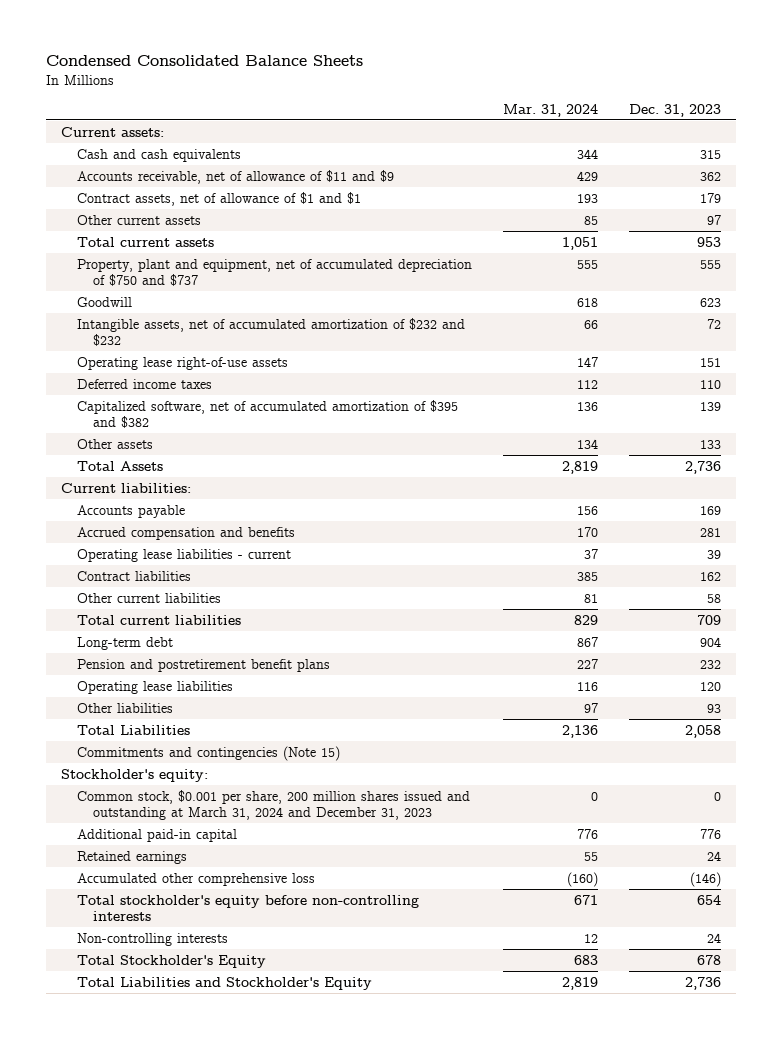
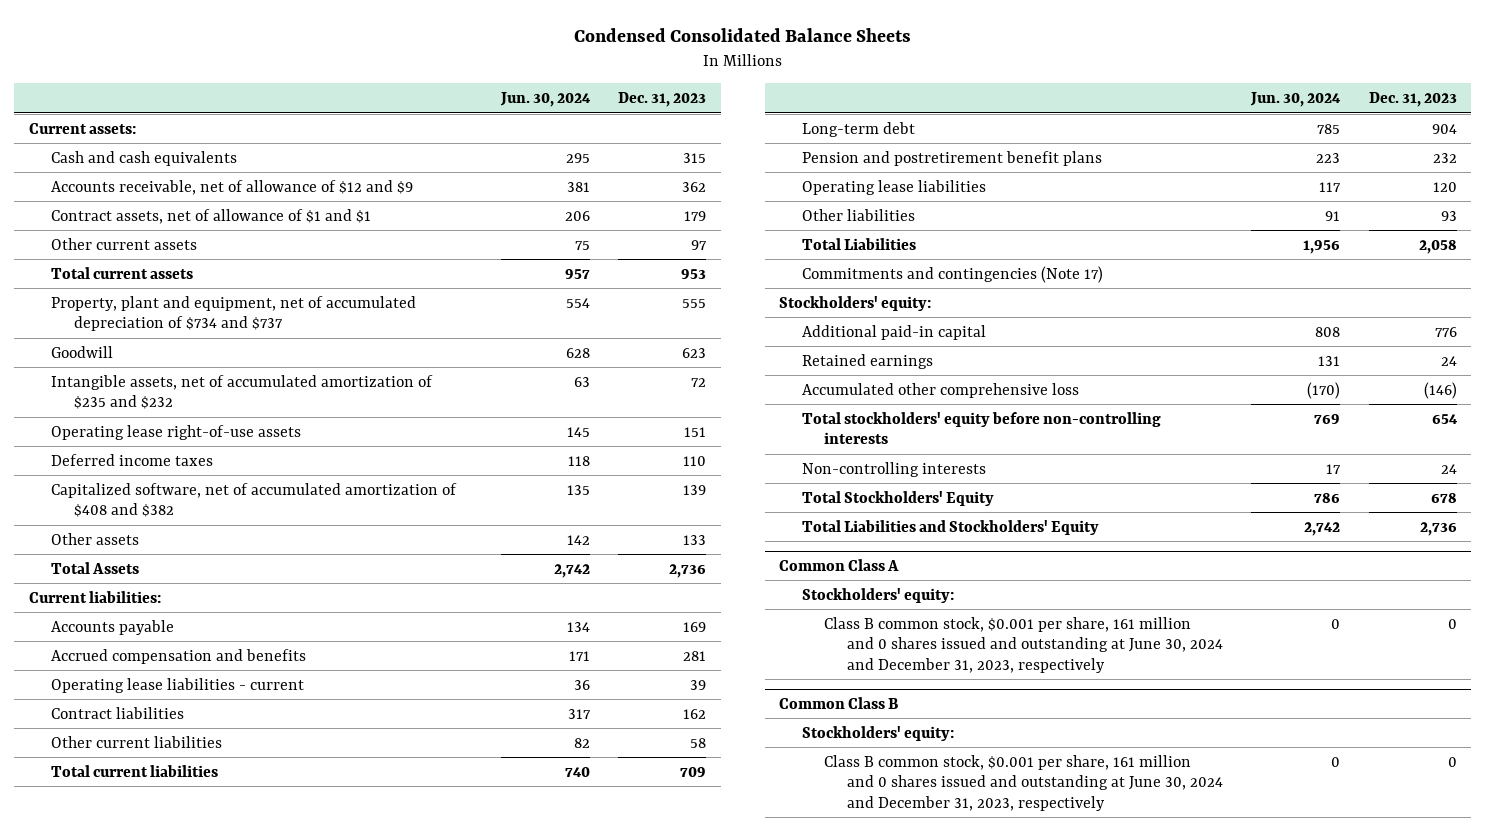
[503,103,599,117] Mar. 31, 2024 -> none
none -> [499,92,591,108] Jun. 30, 2024
[77,169,395,184] Accounts receivable, net of allowance of $11 and $9 -> [51,179,414,195] Accounts receivable, net of allowance of $12 and $9
[77,258,473,287] Property, plant and equipment, net of accumulated depreciation of $750 and $737 -> [51,295,417,332] Property, plant and equipment, net of accumulated depreciation of $734 and $737
[77,317,466,347] Intangible assets, net of accumulated amortization of $232 and $232 -> [51,374,434,410] Intangible assets, net of accumulated amortization of $235 and $232
[77,399,459,429] Capitalized software, net of accumulated amortization of $395 and $382 -> [51,482,458,518] Capitalized software, net of accumulated amortization of $408 and $382
[77,789,471,821] Common stock, $0.001 per share, 200 million shares issued and outstanding at March 31, 2024 and December 31, 2023 -> none
[77,745,341,761] Commitments and contingencies (Note 15) -> [801,265,1103,283] Commitments and contingencies (Note 17)
[60,768,208,782] Stockholder's equity: -> [779,295,932,311] Stockholders' equity:
[77,894,420,922] Total stockholder's equity before non-controlling interests -> [801,411,1161,445] Total stockholders' equity before non-controlling interests
[77,954,267,968] Total Stockholder's Equity -> [801,490,994,506] Total Stockholders' Equity
[77,976,373,990] Total Liabilities and Stockholder's Equity -> [801,519,1099,535] Total Liabilities and Stockholders' Equity
none -> [779,558,900,571] Common Class A
none -> [801,587,954,603] Stockholders' equity:
none -> [824,616,1223,673] Class B common stock, $0.001 per share, 161 million and 0 shares issued and outstanding at June 30, 2024 and December 31, 2023, respectively
none -> [779,696,899,709] Common Class B
none -> [801,725,954,741] Stockholders' equity:
none -> [824,754,1223,811] Class B common stock, $0.001 per share, 161 million and 0 shares issued and outstanding at June 30, 2024 and December 31, 2023, respectively

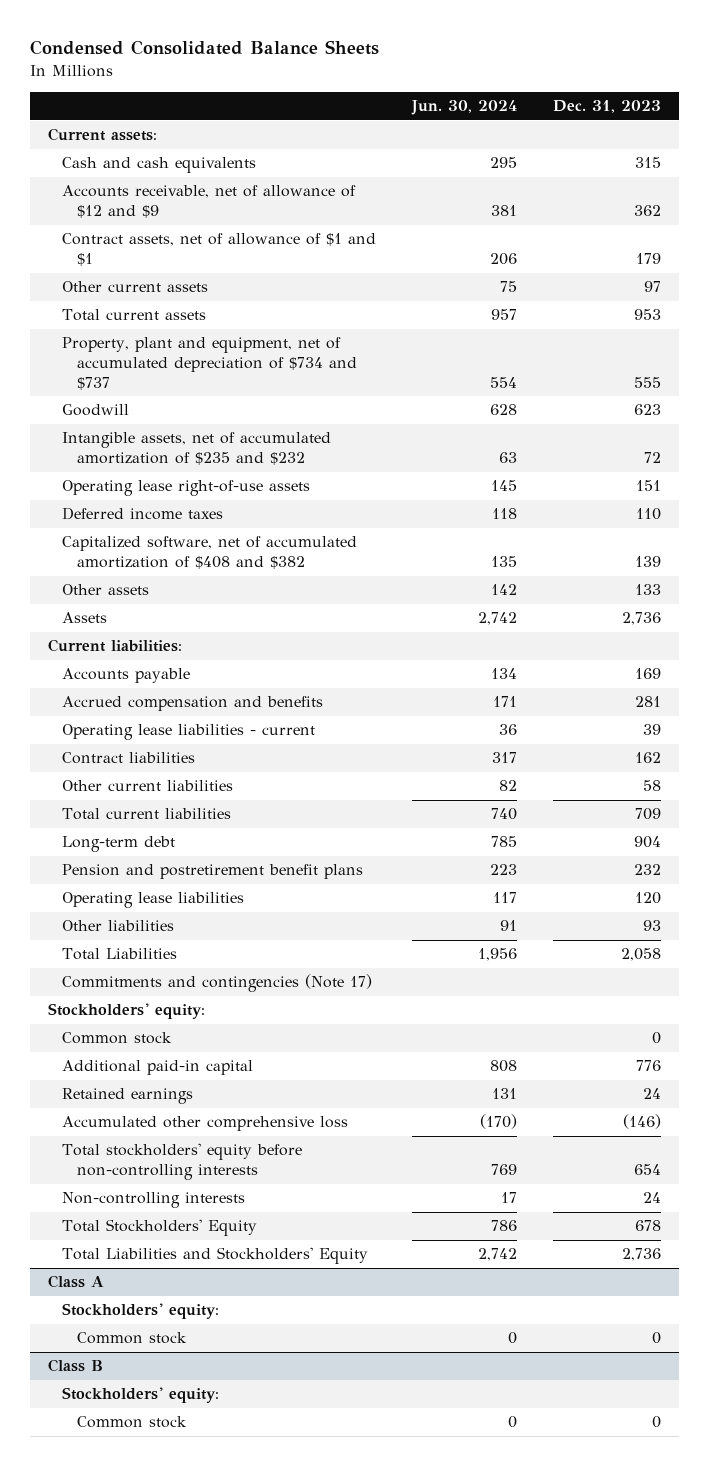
[51,561,140,574] Total Assets -> [62,612,108,624] Assets
none -> [62,1032,173,1045] Common stock
[779,558,900,571] Common Class A -> [47,1275,104,1289] Class A
[824,616,1223,673] Class B common stock, $0.001 per share, 161 million and 0 shares issued and outstanding at June 30, 2024 and December 31, 2023, respectively -> [77,1332,188,1345] Common stock
[779,696,899,709] Common Class B -> [47,1359,103,1373] Class B
[824,754,1223,811] Class B common stock, $0.001 per share, 161 million and 0 shares issued and outstanding at June 30, 2024 and December 31, 2023, respectively -> [77,1416,188,1429] Common stock

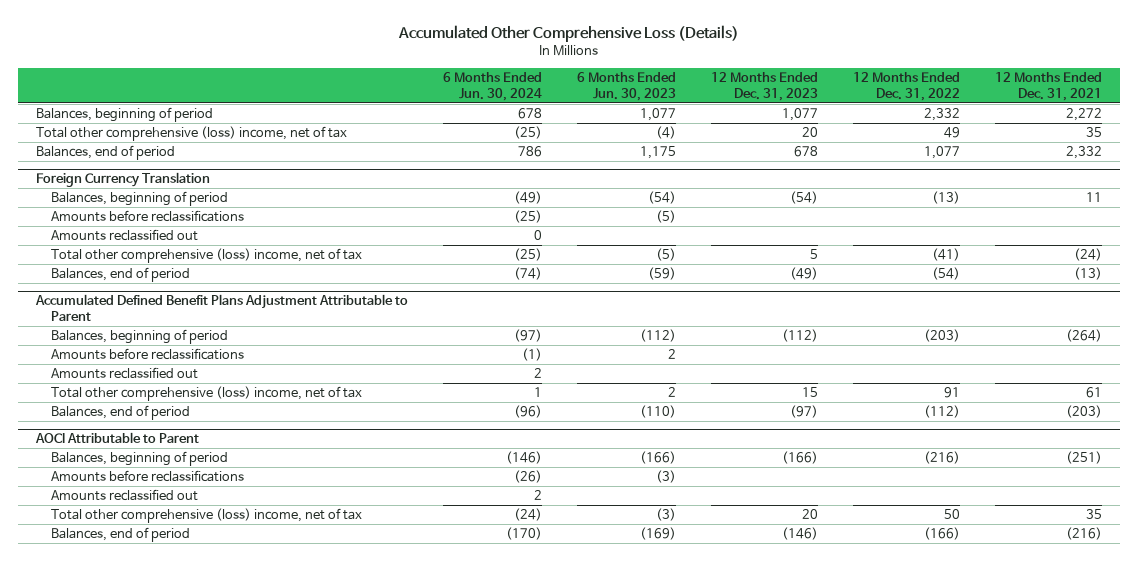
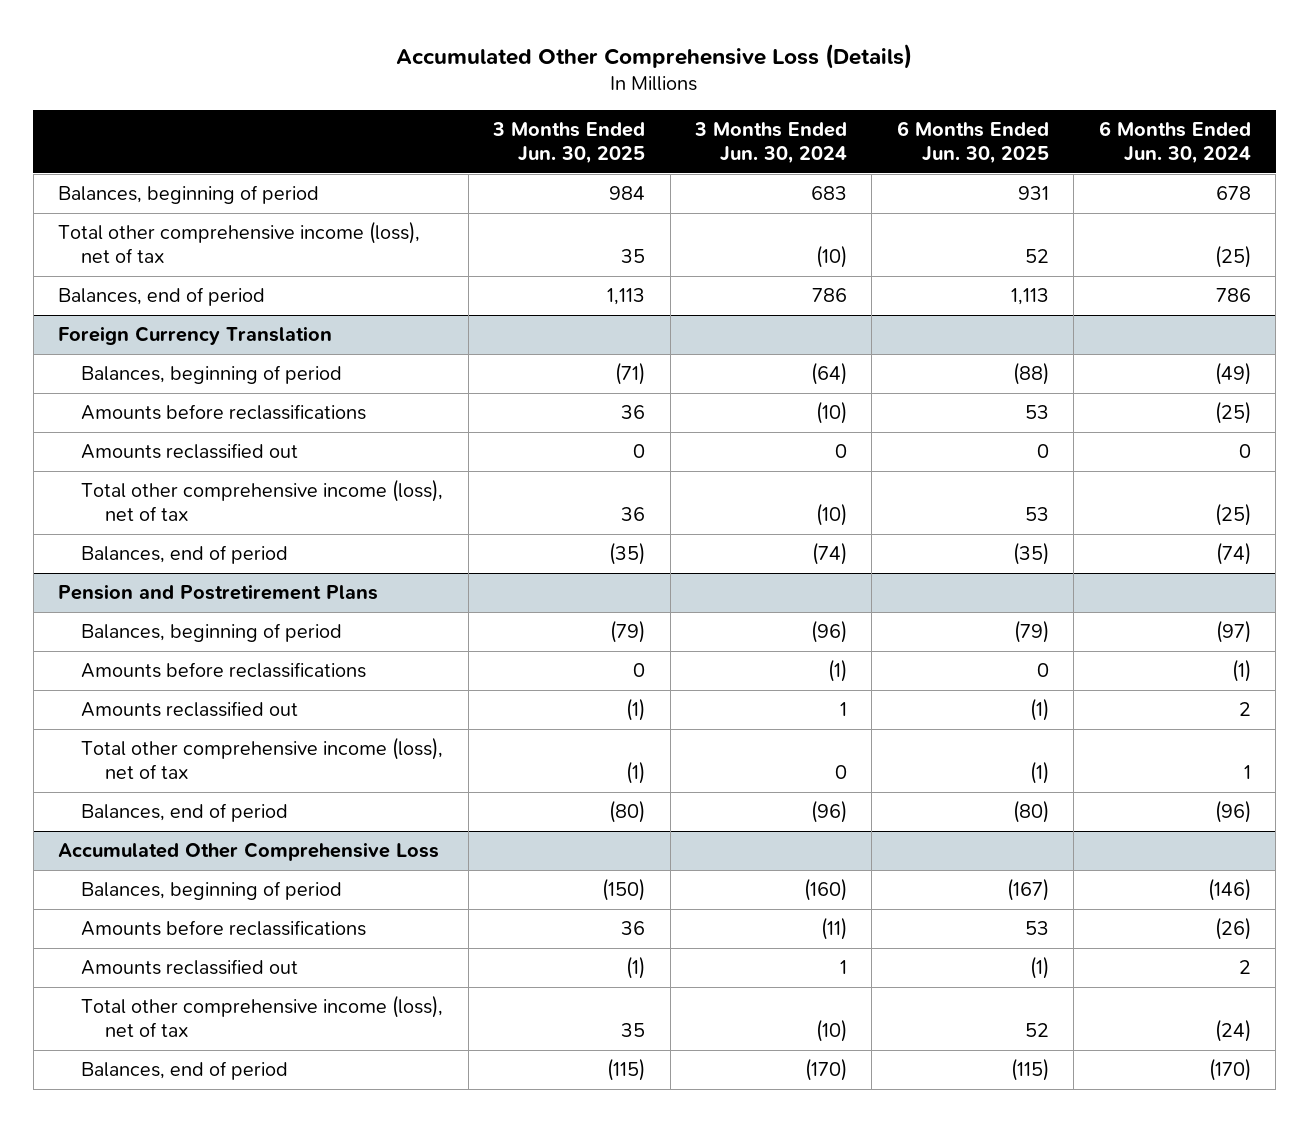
[576,71,676,101] 6 Months Ended Jun. 30, 2023 -> none
[711,71,819,101] 12 Months Ended Dec. 31, 2023 -> none
[853,71,961,101] 12 Months Ended Dec. 31, 2022 -> none
[995,71,1103,101] 12 Months Ended Dec. 31, 2021 -> none
none -> [492,122,646,165] 3 Months Ended Jun. 30, 2025
none -> [694,122,848,165] 3 Months Ended Jun. 30, 2024
none -> [896,121,1049,165] 6 Months Ended Jun. 30, 2025
[35,126,347,142] Total other comprehensive (loss) income, net of tax -> [58,221,421,264] Total other comprehensive income (loss), net of tax
[51,248,363,264] Total other comprehensive (loss) income, net of tax -> [81,479,444,522] Total other comprehensive income (loss), net of tax
[34,294,408,322] Accumulated Defined Benefit Plans Adjustment Attributable to Parent -> [58,584,379,601] Pension and Postretirement Plans
[51,386,363,402] Total other comprehensive (loss) income, net of tax -> [81,737,444,780] Total other comprehensive income (loss), net of tax
[34,432,199,444] AOCI Attributable to Parent -> [58,842,440,862] Accumulated Other Comprehensive Loss
[51,508,363,524] Total other comprehensive (loss) income, net of tax -> [81,995,444,1038] Total other comprehensive income (loss), net of tax

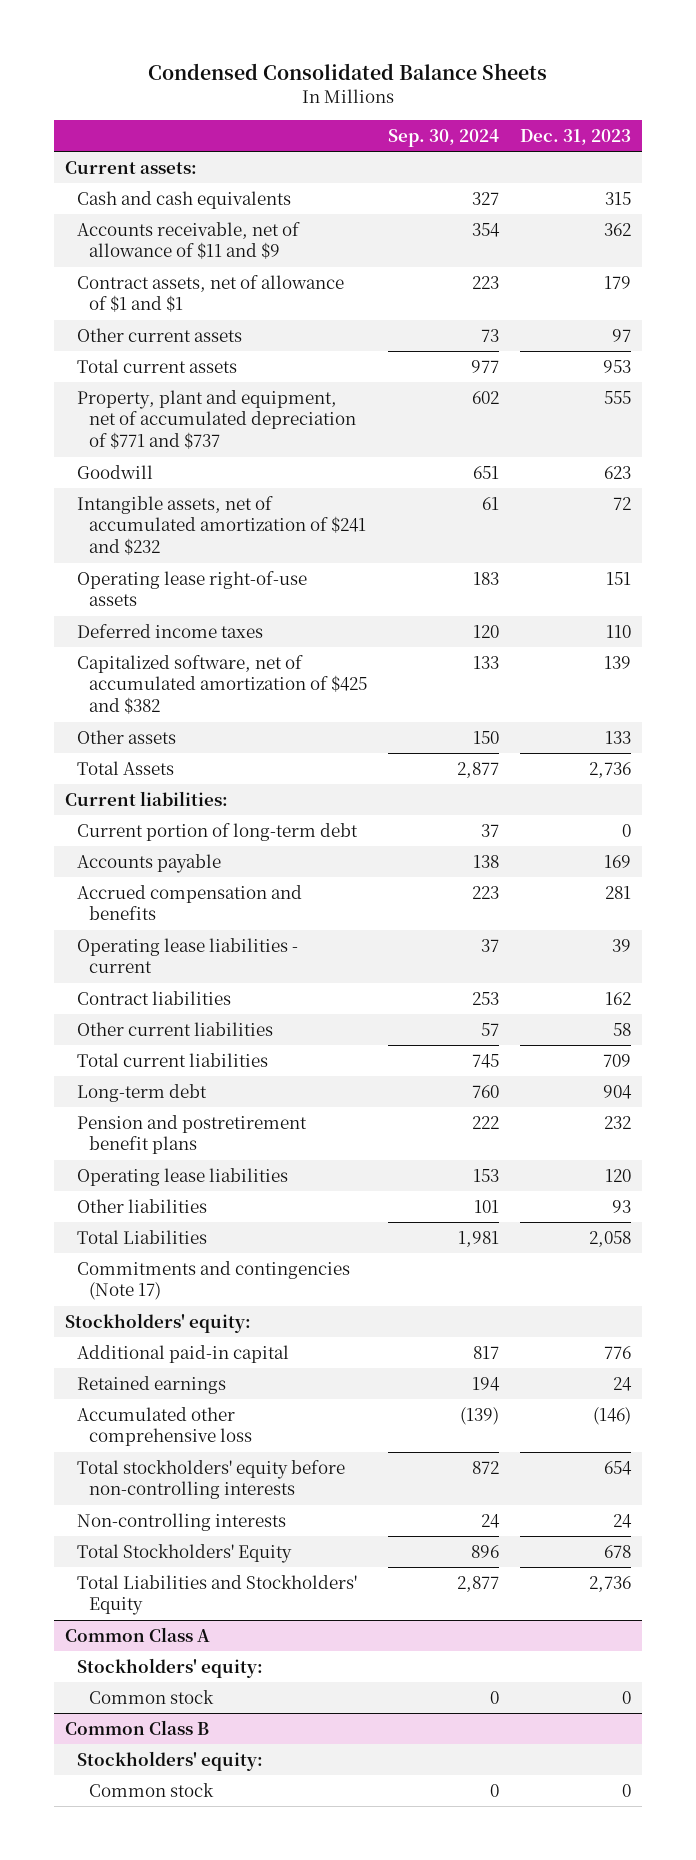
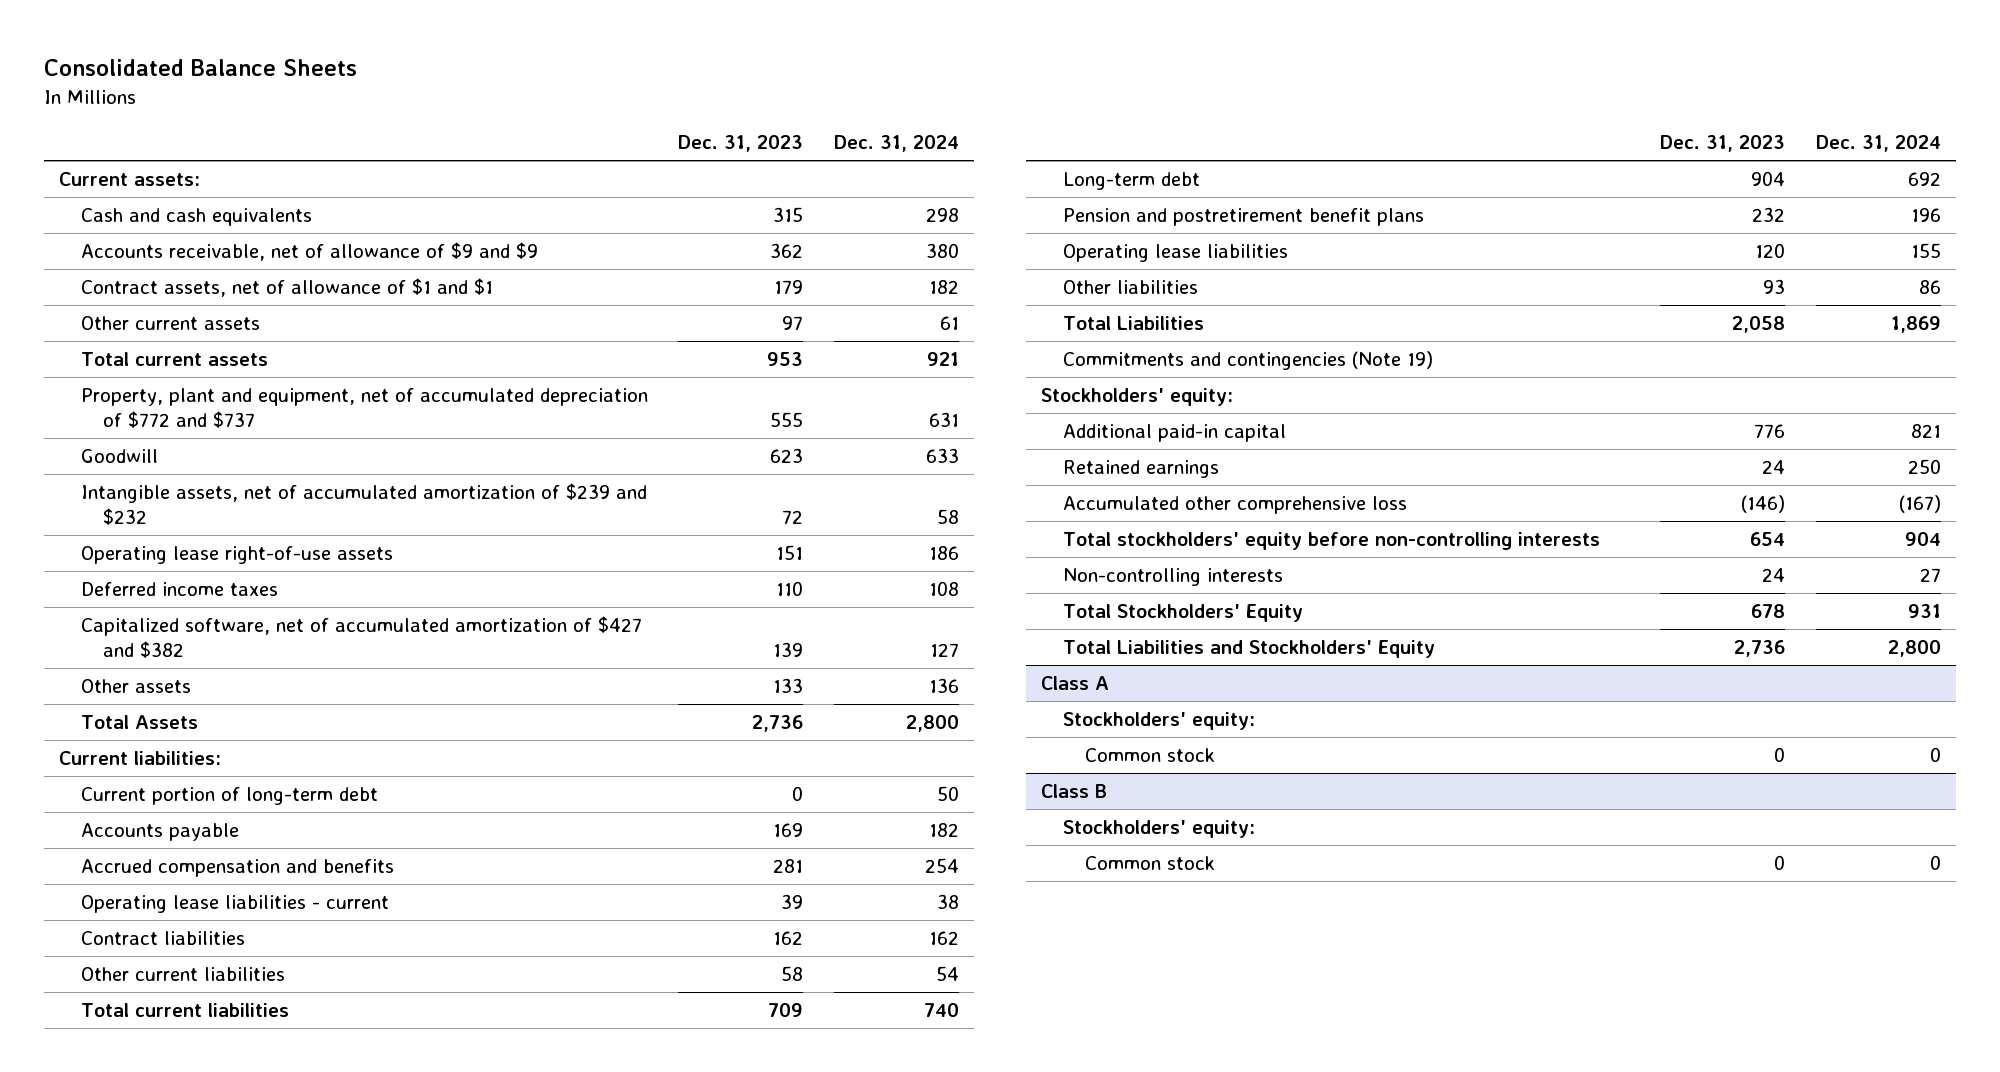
[148,63,548,81] Condensed Consolidated Balance Sheets -> [43,58,357,76] Consolidated Balance Sheets
[388,128,500,147] Sep. 30, 2024 -> none
none -> [833,135,959,153] Dec. 31, 2024
[76,221,300,260] Accounts receivable, net of allowance of $11 and $9 -> [81,242,539,262] Accounts receivable, net of allowance of $9 and $9
[76,389,356,449] Property, plant and equipment, net of accumulated depreciation of $771 and $737 -> [81,388,649,428] Property, plant and equipment, net of accumulated depreciation of $772 and $737
[76,495,366,555] Intangible assets, net of accumulated amortization of $241 and $232 -> [81,483,648,525] Intangible assets, net of accumulated amortization of $239 and $232
[76,654,367,714] Capitalized software, net of accumulated amortization of $425 and $382 -> [81,616,643,658] Capitalized software, net of accumulated amortization of $427 and $382
[76,1260,350,1301] Commitments and contingencies (Note 17) -> [1062,351,1433,371] Commitments and contingencies (Note 19)
[64,1626,210,1642] Common Class A -> [1040,676,1109,691] Class A
[64,1719,209,1735] Common Class B -> [1040,784,1107,799] Class B

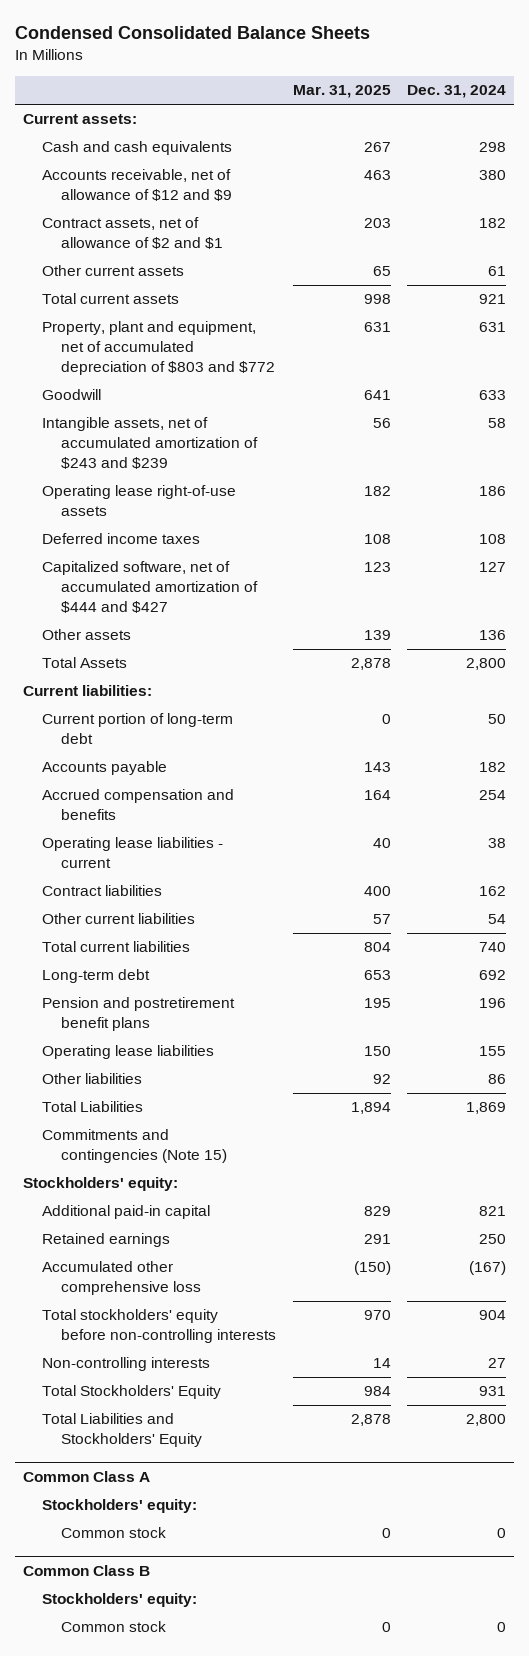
[43,58,357,76] Consolidated Balance Sheets -> [14,26,370,40] Condensed Consolidated Balance Sheets
[678,135,804,153] Dec. 31, 2023 -> none
none -> [292,85,391,99] Mar. 31, 2025
[81,242,539,262] Accounts receivable, net of allowance of $9 and $9 -> [42,169,233,202] Accounts receivable, net of allowance of $12 and $9
[81,278,494,298] Contract assets, net of allowance of $1 and $1 -> [42,217,224,250] Contract assets, net of allowance of $2 and $1
[81,388,649,428] Property, plant and equipment, net of accumulated depreciation of $772 and $737 -> [42,321,276,376] Property, plant and equipment, net of accumulated depreciation of $803 and $772
[81,483,648,525] Intangible assets, net of accumulated amortization of $239 and $232 -> [42,417,259,470] Intangible assets, net of accumulated amortization of $243 and $239
[81,616,643,658] Capitalized software, net of accumulated amortization of $427 and $382 -> [42,561,259,614] Capitalized software, net of accumulated amortization of $444 and $427
[1062,351,1433,371] Commitments and contingencies (Note 19) -> [42,1129,228,1164] Commitments and contingencies (Note 15)
[1040,676,1109,691] Class A -> [22,1471,150,1483] Common Class A
[1040,784,1107,799] Class B -> [22,1565,150,1577] Common Class B

